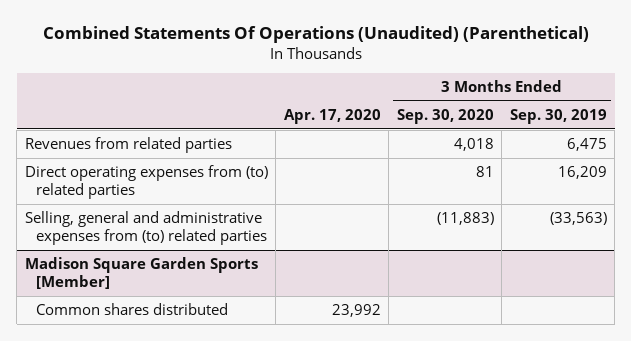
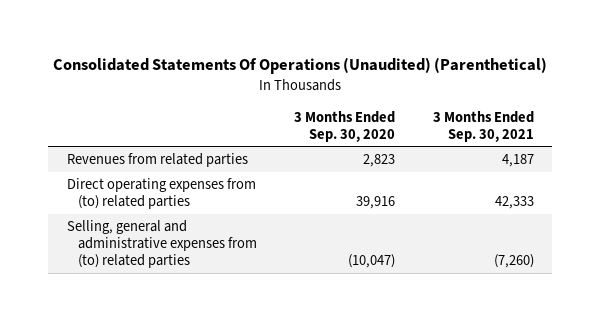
[42,26,589,44] Combined Statements Of Operations (Unaudited) (Parenthetical) -> [53,57,548,75] Consolidated Statements Of Operations (Unaudited) (Parenthetical)
[283,108,381,124] Apr. 17, 2020 -> none
[509,108,607,124] Sep. 30, 2019 -> none
none -> [432,110,534,142] 3 Months Ended Sep. 30, 2021
[24,257,258,290] Madison Square Garden Sports [Member] -> none
[36,303,229,316] Common shares distributed -> none
[453,138,494,152] 4,018 -> [363,154,396,168] 2,823
[475,166,494,178] 81 -> [356,196,396,210] 39,916
[436,212,494,226] (11,883) -> [348,254,396,269] (10,047)

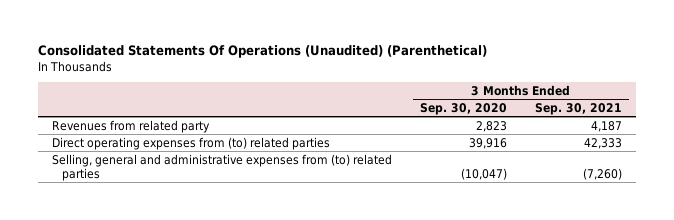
[66,153,248,168] Revenues from related parties -> [51,119,210,133] Revenues from related party

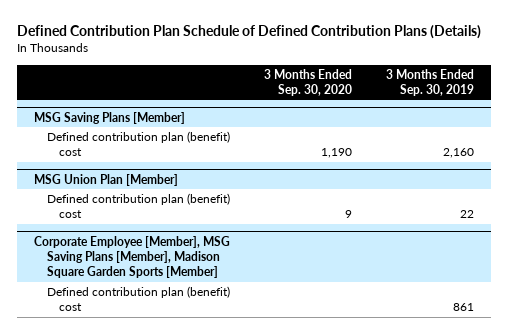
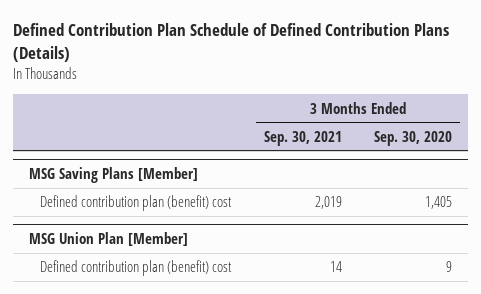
[385,68,474,96] 3 Months Ended Sep. 30, 2019 -> none
none -> [263,130,342,146] Sep. 30, 2021
[320,148,352,159] 1,190 -> [424,196,452,210] 1,405
[33,235,230,279] Corporate Employee [Member], MSG Saving Plans [Member], Madison Square Garden Sports [Member] -> none
[46,286,230,312] Defined contribution plan (benefit) cost -> none

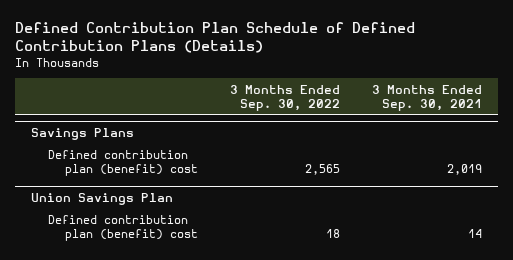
[373,130,452,146] Sep. 30, 2020 -> none
none -> [230,84,341,111] 3 Months Ended Sep. 30, 2022
[29,167,199,184] MSG Saving Plans [Member] -> [31,128,135,141] Savings Plans
[29,232,189,247] MSG Union Plan [Member] -> [31,193,174,206] Union Savings Plan

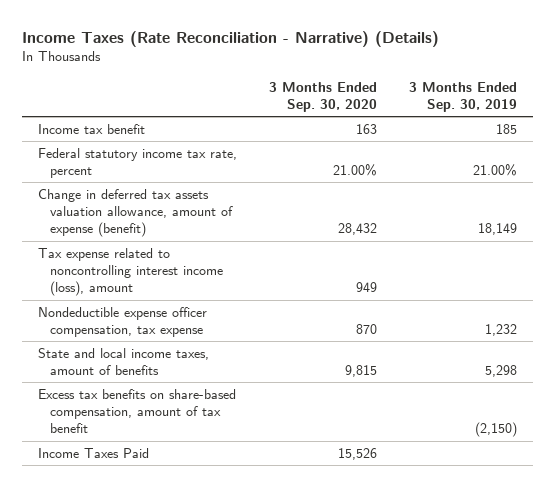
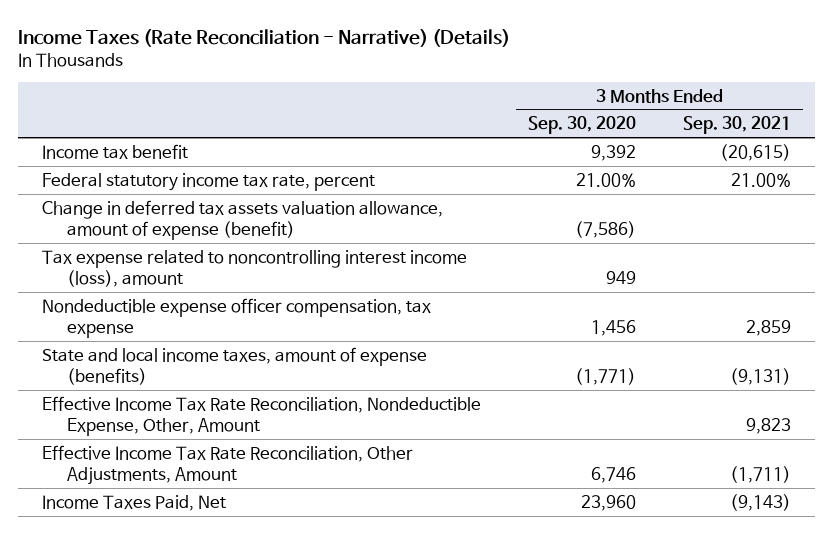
[408,81,517,113] 3 Months Ended Sep. 30, 2019 -> none
none -> [683,116,792,135] Sep. 30, 2021
[355,123,377,134] 163 -> [591,144,637,161] 9,392
[337,223,377,236] 28,432 -> [575,220,637,238] (7,586)
[37,388,236,434] Excess tax benefits on share-based compensation, amount of tax benefit -> none
[355,324,377,335] 870 -> [591,319,637,336] 1,456
[37,347,209,376] State and local income taxes, amount of benefits -> [41,346,427,385] State and local income taxes, amount of expense (benefits)
[344,365,377,378] 9,815 -> [575,367,637,385] (1,771)
none -> [41,395,481,436] Effective Income Tax Rate Reconciliation, Nondeductible Expense, Other, Amount
none -> [41,444,413,485] Effective Income Tax Rate Reconciliation, Other Adjustments, Amount
[37,447,149,458] Income Taxes Paid -> [41,494,226,511] Income Taxes Paid, Net
[337,447,377,460] 15,526 -> [581,494,637,511] 23,960

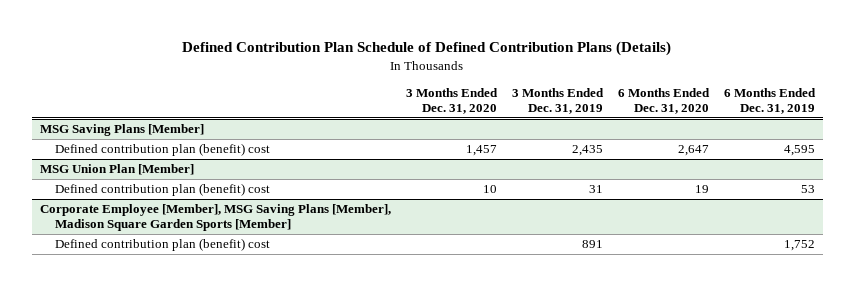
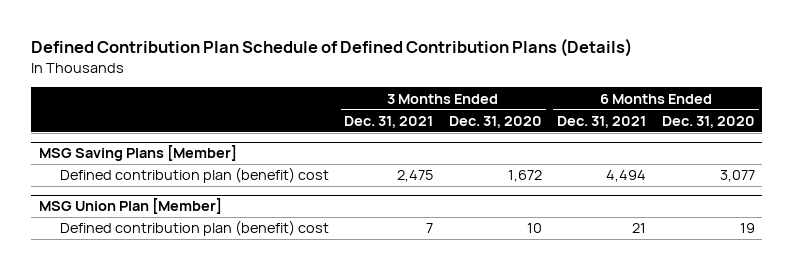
[511,87,604,114] 3 Months Ended Dec. 31, 2019 -> none
[724,87,817,114] 6 Months Ended Dec. 31, 2019 -> none
none -> [344,115,434,128] Dec. 31, 2021
none -> [557,115,647,128] Dec. 31, 2021
[465,145,497,157] 1,457 -> [507,170,542,183] 1,672
[677,145,709,157] 2,647 -> [719,170,755,183] 3,077
[39,204,391,232] Corporate Employee [Member], MSG Saving Plans [Member], Madison Square Garden Sports [Member] -> none
[54,238,270,252] Defined contribution plan (benefit) cost -> none

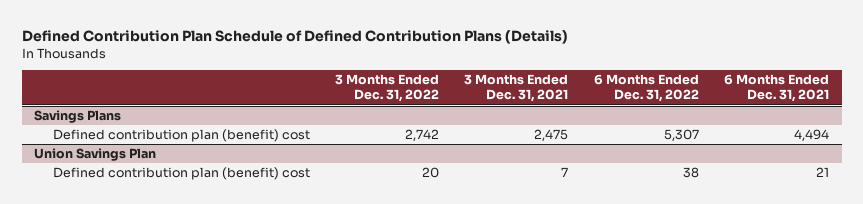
[448,115,542,128] Dec. 31, 2020 -> none
[661,115,755,128] Dec. 31, 2020 -> none
none -> [335,74,440,103] 3 Months Ended Dec. 31, 2022
none -> [593,74,699,103] 6 Months Ended Dec. 31, 2022
[38,145,237,162] MSG Saving Plans [Member] -> [34,110,122,124] Savings Plans
[38,198,222,215] MSG Union Plan [Member] -> [34,148,157,162] Union Savings Plan

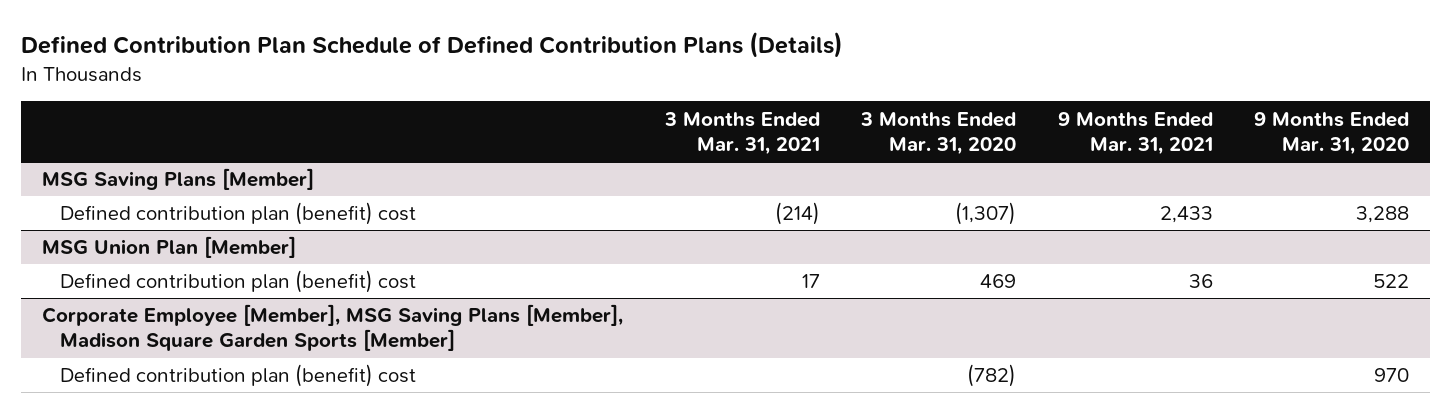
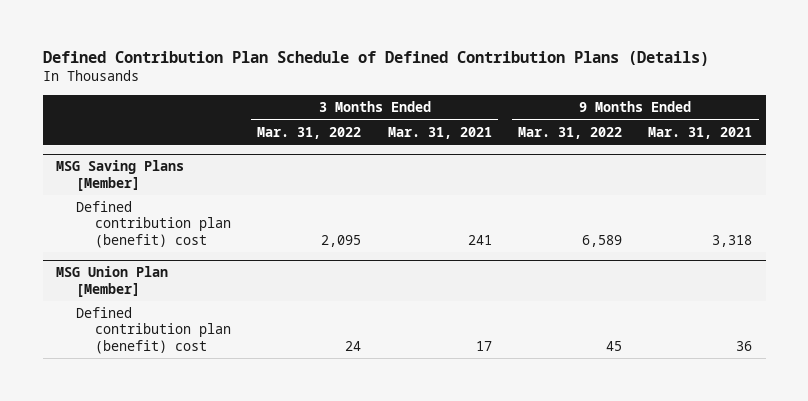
[860,111,1017,155] 3 Months Ended Mar. 31, 2020 -> none
[1254,111,1410,155] 9 Months Ended Mar. 31, 2020 -> none
none -> [257,126,362,139] Mar. 31, 2022
none -> [518,126,623,139] Mar. 31, 2022
[774,202,820,226] (214) -> [467,234,492,245] 241
[1159,206,1213,224] 2,433 -> [712,234,753,247] 3,318
[42,304,624,352] Corporate Employee [Member], MSG Saving Plans [Member], Madison Square Garden Sports [Member] -> none
[59,364,416,388] Defined contribution plan (benefit) cost -> none

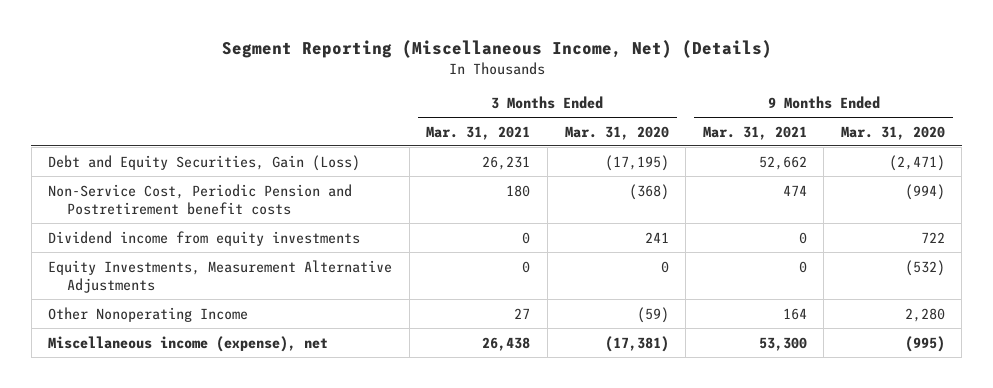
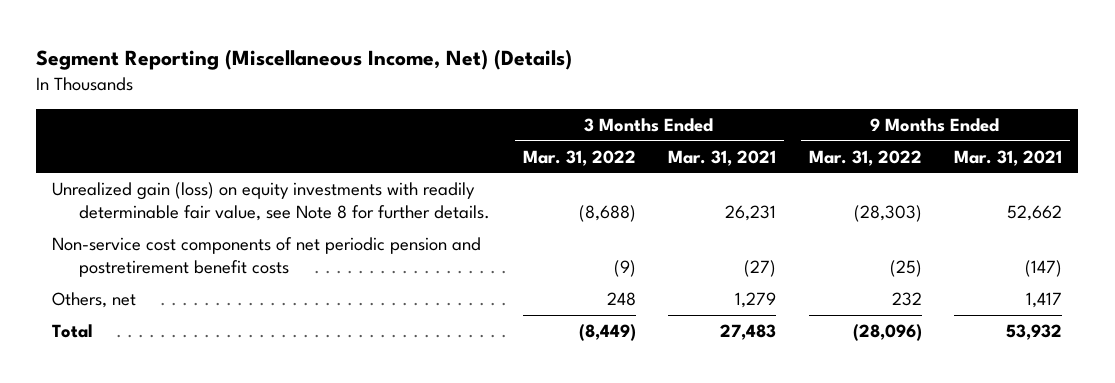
[564,125,669,140] Mar. 31, 2020 -> none
[840,125,945,140] Mar. 31, 2020 -> none
none -> [522,149,636,166] Mar. 31, 2022
none -> [808,149,922,166] Mar. 31, 2022
[48,230,361,246] Dividend income from equity investments -> none
[48,259,393,293] Equity Investments, Measurement Alternative Adjustments -> none
[48,335,329,352] Miscellaneous income (expense), net -> none
[48,154,361,171] Debt and Equity Securities, Gain (Loss) -> [52,182,491,221] Unrealized gain (loss) on equity investments with readily determinable fair value, see Note 8 for further details.
[48,183,353,215] Non-Service Cost, Periodic Pension and Postretirement benefit costs -> [52,237,482,277] Non-service cost components of net periodic pension and postretirement benefit costs
[506,184,531,197] 180 -> [744,259,777,277] (27)
[782,184,807,196] 474 -> [1025,259,1063,277] (147)
[48,306,249,322] Other Nonoperating Income -> [52,292,137,309] Others, net
[514,307,531,319] 27 -> [735,292,777,309] 1,279
[782,307,807,320] 164 -> [1026,292,1063,309] 1,417
none -> [52,324,94,339] Total

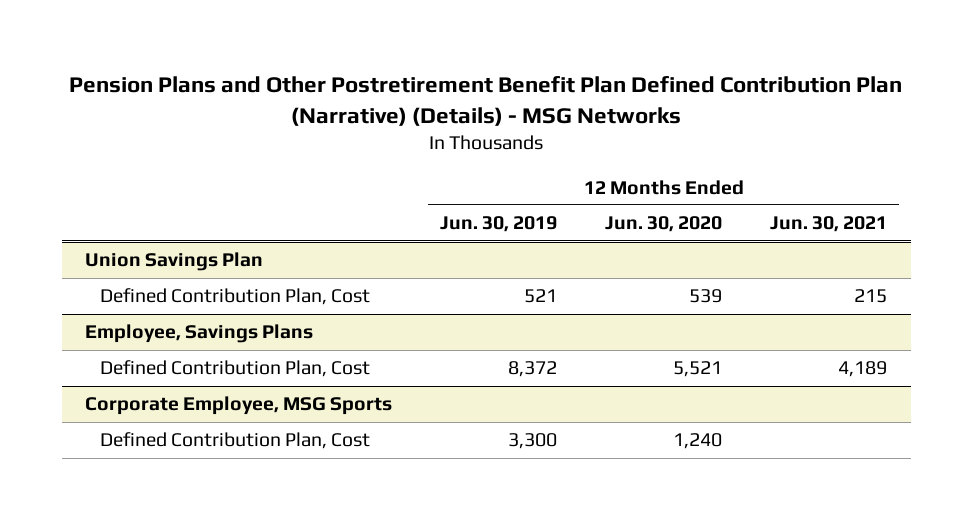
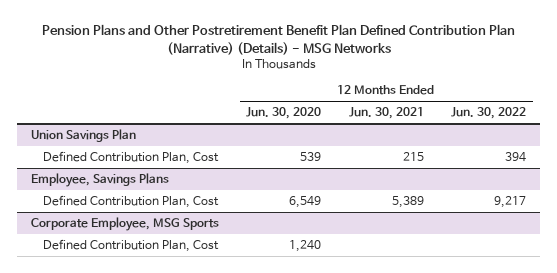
[440,216,558,233] Jun. 30, 2019 -> none
none -> [451,107,527,120] Jun. 30, 2022
[673,361,723,378] 5,521 -> [289,196,322,209] 6,549
[837,361,887,378] 4,189 -> [391,196,424,209] 5,389

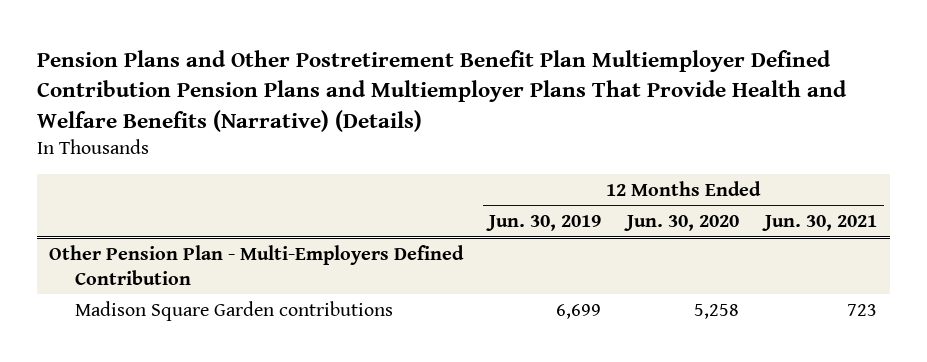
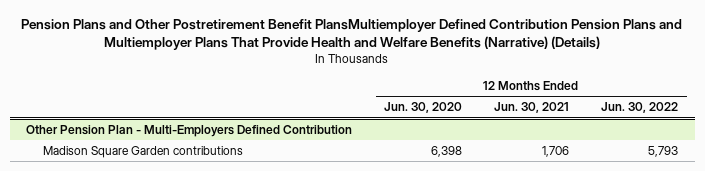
[36,49,847,132] Pension Plans and Other Postretirement Benefit Plan Multiemployer Defined Contribution Pension Plans and Multiemployer Plans That Provide Health and Welfare Benefits (Narrative) (Details) -> [21,18,683,50] Pension Plans and Other Postretirement Benefit PlansMultiemployer Defined Contribution Pension Plans and Multiemployer Plans That Provide Health and Welfare Benefits (Narrative) (Details)
[486,215,602,232] Jun. 30, 2019 -> none
none -> [601,102,679,114] Jun. 30, 2022
[694,303,740,319] 5,258 -> [431,146,463,158] 6,398
[847,303,878,316] 723 -> [542,146,570,158] 1,706

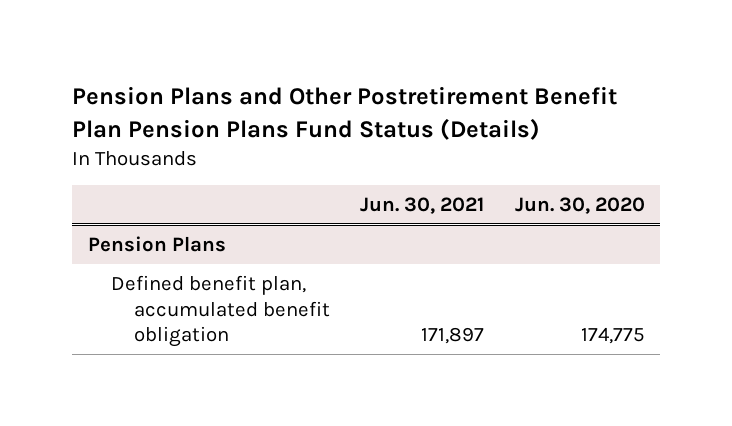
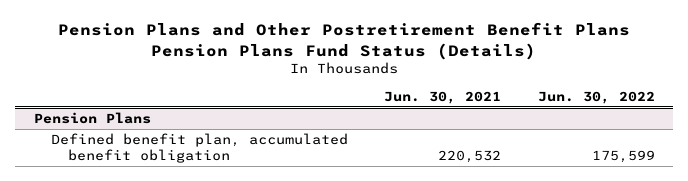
[72,86,618,140] Pension Plans and Other Postretirement Benefit Plan Pension Plans Fund Status (Details) -> [58,22,631,60] Pension Plans and Other Postretirement Benefit Plans Pension Plans Fund Status (Details)
[514,197,645,215] Jun. 30, 2020 -> none
none -> [537,91,655,105] Jun. 30, 2022
[421,327,485,345] 171,897 -> [438,150,502,164] 220,532

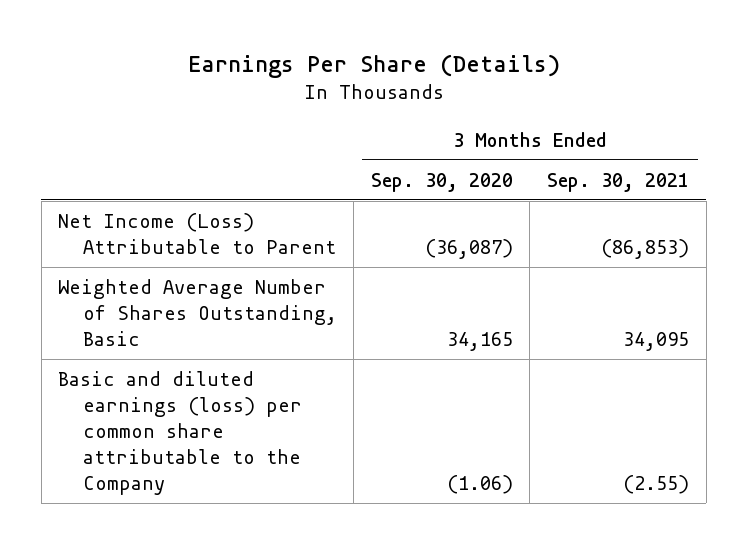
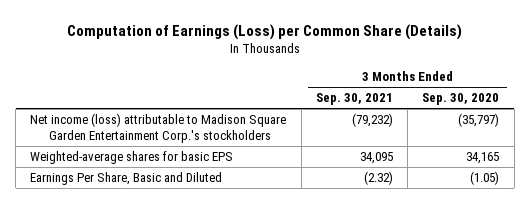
[187,54,560,79] Earnings Per Share (Details) -> [66,23,462,40] Computation of Earnings (Loss) per Common Share (Details)
[58,213,336,254] Net Income (Loss) Attributable to Parent -> [30,113,287,143] Net income (loss) attributable to Madison Square Garden Entertainment Corp.'s stockholders
[424,238,513,259] (36,087) -> [458,113,500,128] (35,797)
[601,238,690,259] (86,853) -> [351,113,393,128] (79,232)
[58,279,337,346] Weighted Average Number of Shares Outstanding, Basic -> [30,151,234,165] Weighted-average shares for basic EPS
[58,371,302,495] Basic and diluted earnings (loss) per common share attributable to the Company -> [30,172,223,186] Earnings Per Share, Basic and Diluted
[446,474,513,494] (1.06) -> [470,171,500,186] (1.05)
[623,474,690,494] (2.55) -> [363,171,393,186] (2.32)

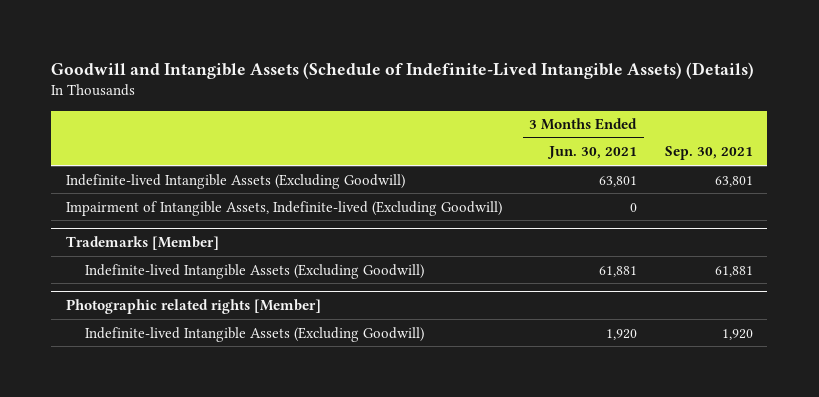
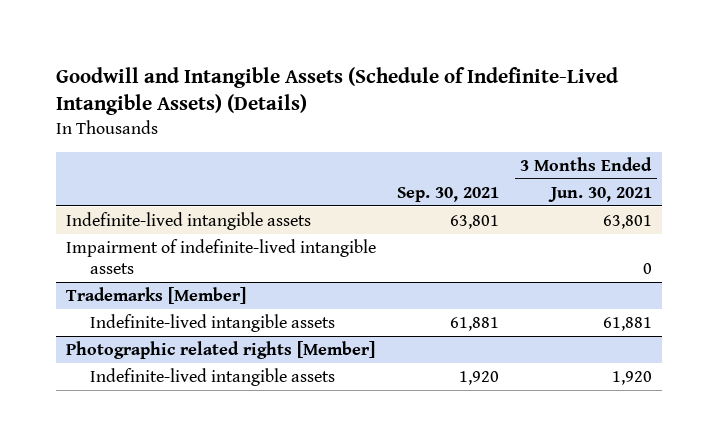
[65,173,405,189] Indefinite-lived Intangible Assets (Excluding Goodwill) -> [66,211,312,230] Indefinite-lived intangible assets
[65,200,502,216] Impairment of Intangible Assets, Indefinite-lived (Excluding Goodwill) -> [66,238,377,274] Impairment of indefinite-lived intangible assets
[85,263,425,279] Indefinite-lived Intangible Assets (Excluding Goodwill) -> [89,313,335,332] Indefinite-lived intangible assets
[85,326,425,342] Indefinite-lived Intangible Assets (Excluding Goodwill) -> [89,367,335,386] Indefinite-lived intangible assets

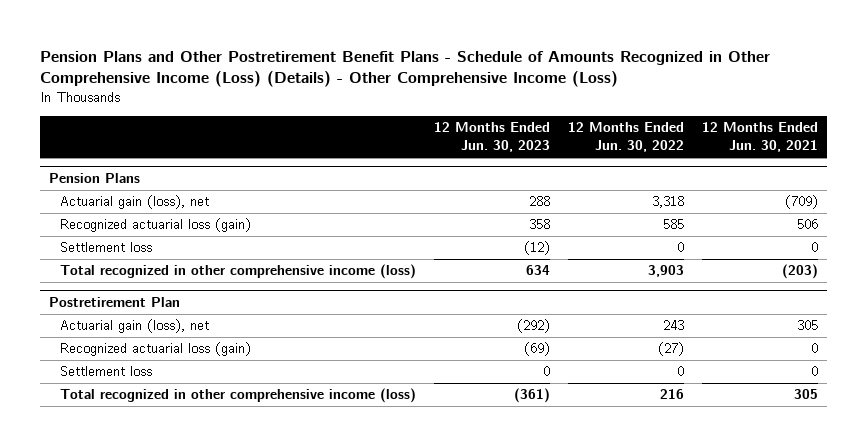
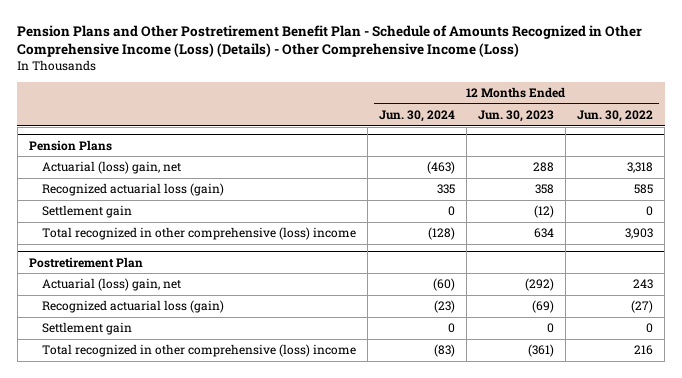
[40,50,771,88] Pension Plans and Other Postretirement Benefit Plans - Schedule of Amounts Recognized in Other Comprehensive Income (Loss) (Details) - Other Comprehensive Income (Loss) -> [17,24,643,58] Pension Plans and Other Postretirement Benefit Plan - Schedule of Amounts Recognized in Other Comprehensive Income (Loss) (Details) - Other Comprehensive Income (Loss)
[702,122,819,153] 12 Months Ended Jun. 30, 2021 -> none
none -> [379,110,456,123] Jun. 30, 2024
[60,195,210,210] Actuarial gain (loss), net -> [42,161,182,175] Actuarial (loss) gain, net
[60,242,153,253] Settlement loss -> [42,205,133,219] Settlement gain
[60,264,417,280] Total recognized in other comprehensive income (loss) -> [42,227,357,241] Total recognized in other comprehensive (loss) income
[60,319,210,334] Actuarial gain (loss), net -> [42,278,182,292] Actuarial (loss) gain, net
[60,366,153,377] Settlement loss -> [42,322,133,336] Settlement gain
[60,388,417,404] Total recognized in other comprehensive income (loss) -> [42,344,357,358] Total recognized in other comprehensive (loss) income

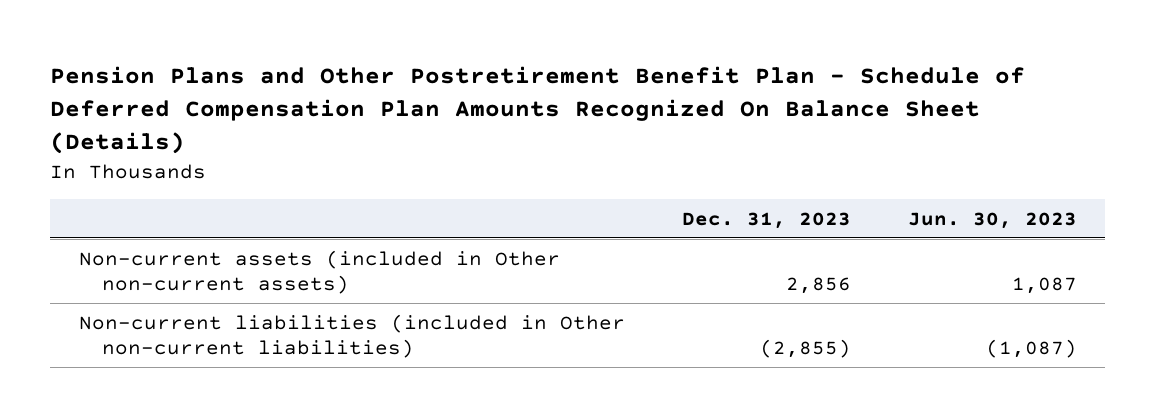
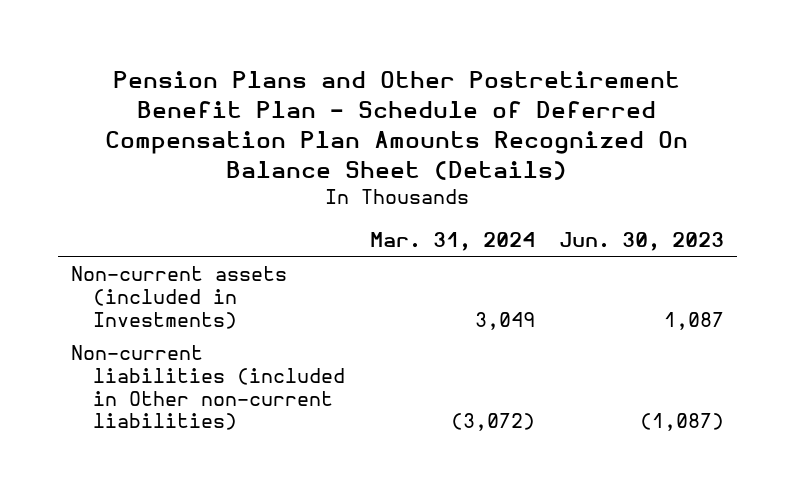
[681,211,851,229] Dec. 31, 2023 -> none
none -> [369,232,535,252] Mar. 31, 2024
[78,249,560,294] Non-current assets (included in Other non-current assets) -> [70,265,287,329] Non-current assets (included in Investments)

